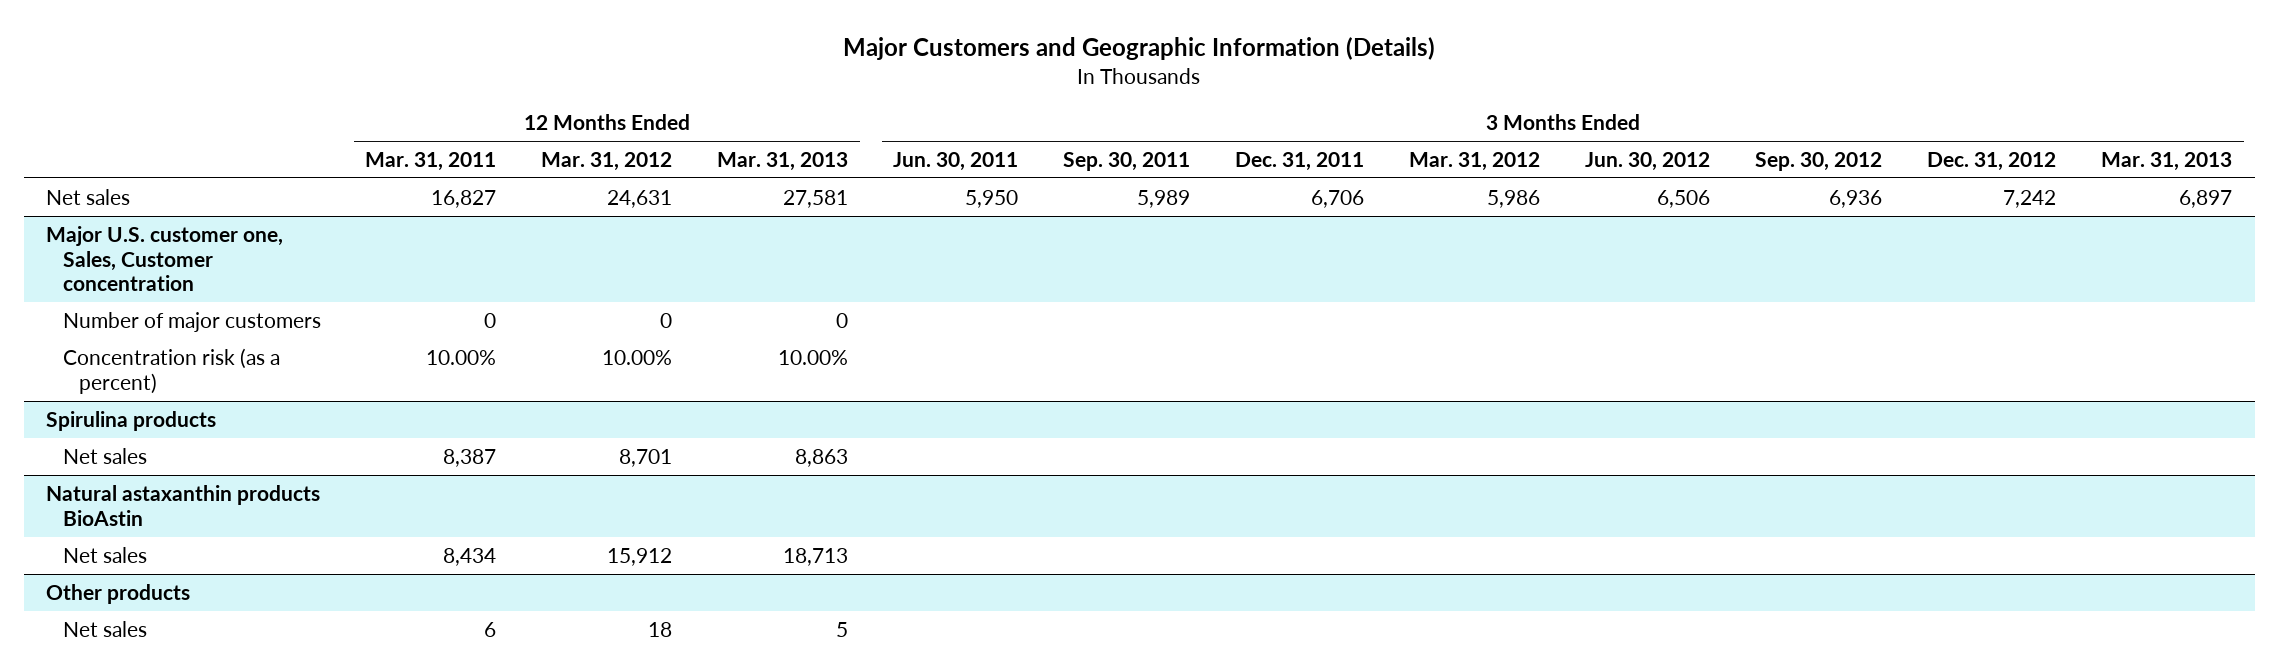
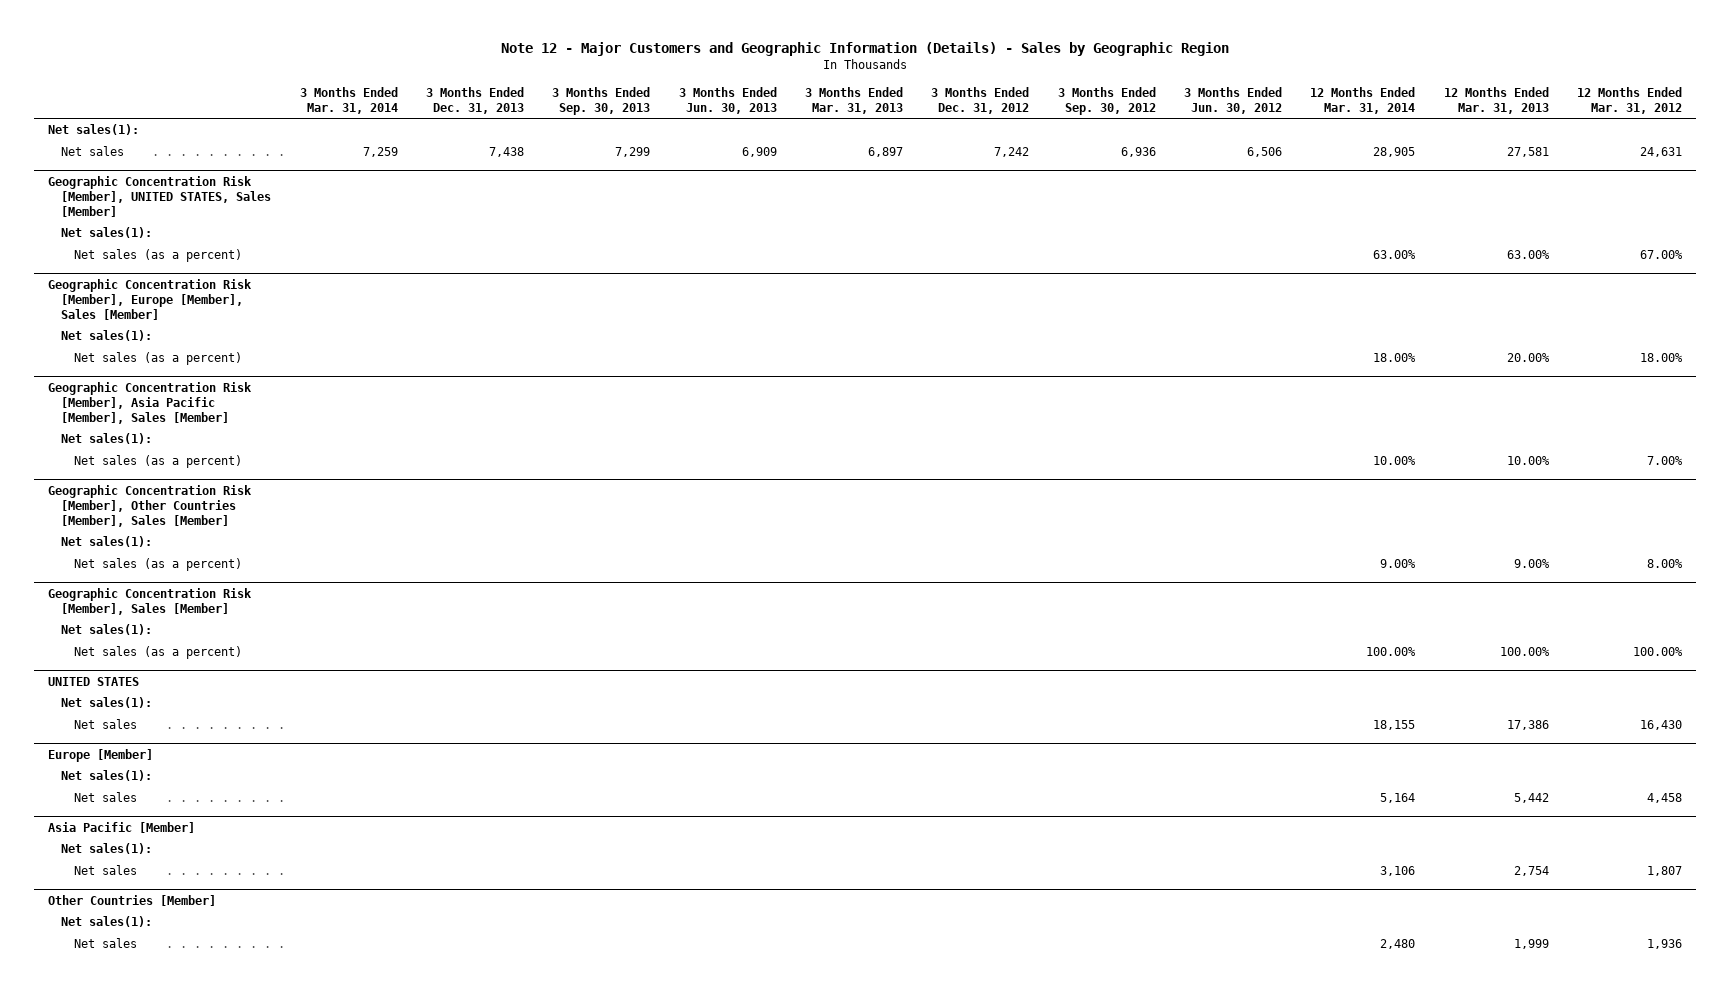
[843,36,1436,60] Major Customers and Geographic Information (Details) -> [501,42,1230,57] Note 12 - Major Customers and Geographic Information (Details) - Sales by Geographic Region
[365,151,497,171] Mar. 31, 2011 -> none
[893,151,1019,171] Jun. 30, 2011 -> none
[1063,151,1191,171] Sep. 30, 2011 -> none
[1235,151,1365,171] Dec. 31, 2011 -> none
[1409,151,1541,171] Mar. 31, 2012 -> none
none -> [299,86,398,114] 3 Months Ended Mar. 31, 2014
none -> [425,86,524,114] 3 Months Ended Dec. 31, 2013
none -> [552,86,651,115] 3 Months Ended Sep. 30, 2013
none -> [678,86,777,114] 3 Months Ended Jun. 30, 2013
none -> [1310,86,1416,114] 12 Months Ended Mar. 31, 2014
none -> [48,124,140,136] Net sales(1):
[46,225,284,292] Major U.S. customer one, Sales, Customer concentration -> none
[62,311,321,332] Number of major customers -> none
[46,410,217,431] Spirulina products -> none
[46,484,321,526] Natural astaxanthin products BioAstin -> none
[46,583,191,604] Other products -> none
none -> [48,175,272,217] Geographic Concentration Risk [Member], UNITED STATES, Sales [Member]
none -> [61,227,153,239] Net sales(1):
[62,347,280,394] Concentration risk (as a percent) -> [74,249,243,263] Net sales (as a percent)
[602,349,673,365] 10.00% -> [1640,250,1684,260] 67.00%
[778,349,849,365] 10.00% -> [1506,250,1550,260] 63.00%
none -> [48,278,253,320] Geographic Concentration Risk [Member], Europe [Member], Sales [Member]
none -> [61,330,153,342] Net sales(1):
none -> [74,352,243,366] Net sales (as a percent)
none -> [48,381,253,424] Geographic Concentration Risk [Member], Asia Pacific [Member], Sales [Member]
none -> [61,433,153,445] Net sales(1):
none -> [74,455,243,469] Net sales (as a percent)
none -> [48,484,253,527] Geographic Concentration Risk [Member], Other Countries [Member], Sales [Member]
none -> [61,536,153,548] Net sales(1):
none -> [74,558,243,572] Net sales (as a percent)
none -> [48,587,253,615] Geographic Concentration Risk [Member], Sales [Member]
none -> [61,624,153,636] Net sales(1):
none -> [74,646,243,660] Net sales (as a percent)
none -> [48,676,140,686] UNITED STATES
none -> [61,697,153,709] Net sales(1):
[619,448,673,467] 8,701 -> [1640,720,1683,731] 16,430
[795,448,849,467] 8,863 -> [1506,720,1549,731] 17,386
none -> [48,748,154,762] Europe [Member]
none -> [61,770,153,782] Net sales(1):
[607,547,673,566] 15,912 -> [1647,793,1683,804] 4,458
[783,547,849,566] 18,713 -> [1513,793,1549,804] 5,442
none -> [48,821,196,833] Asia Pacific [Member]
none -> [61,843,153,855] Net sales(1):
[648,621,673,637] 18 -> [1647,866,1683,877] 1,807
[836,621,849,637] 5 -> [1513,866,1549,877] 2,754
none -> [48,894,217,906] Other Countries [Member]
none -> [61,916,153,928] Net sales(1):
none -> [74,938,138,949] Net sales

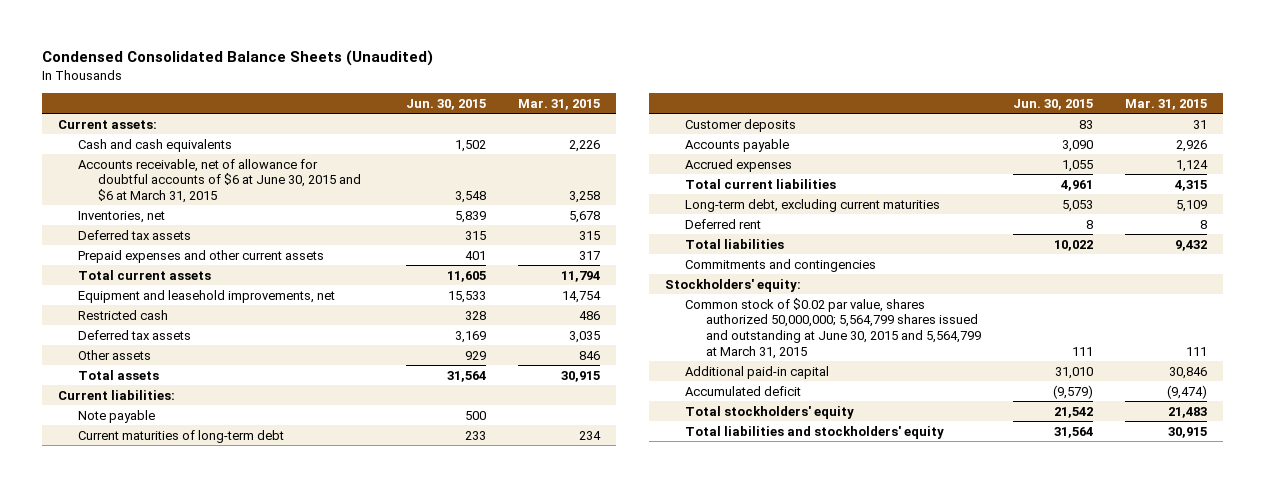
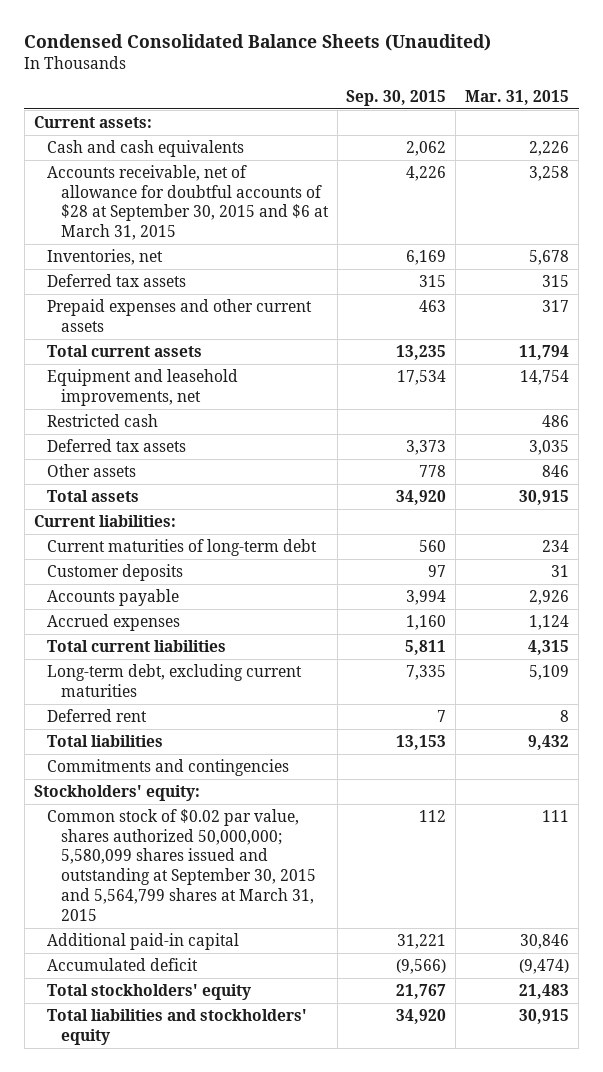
[405,98,486,110] Jun. 30, 2015 -> none
none -> [346,89,447,106] Sep. 30, 2015
[78,158,362,203] Accounts receivable, net of allowance for doubtful accounts of $6 at June 30, 2015 and $6 at March 31, 2015 -> [47,164,329,241] Accounts receivable, net of allowance for doubtful accounts of $28 at September 30, 2015 and $6 at March 31, 2015
[78,409,156,423] Note payable -> none
[685,297,981,359] Common stock of $0.02 par value, shares authorized 50,000,000; 5,564,799 shares issued and outstanding at June 30, 2015 and 5,564,799 at March 31, 2015 -> [47,808,316,921] Common stock of $0.02 par value, shares authorized 50,000,000; 5,580,099 shares issued and outstanding at September 30, 2015 and 5,564,799 shares at March 31, 2015

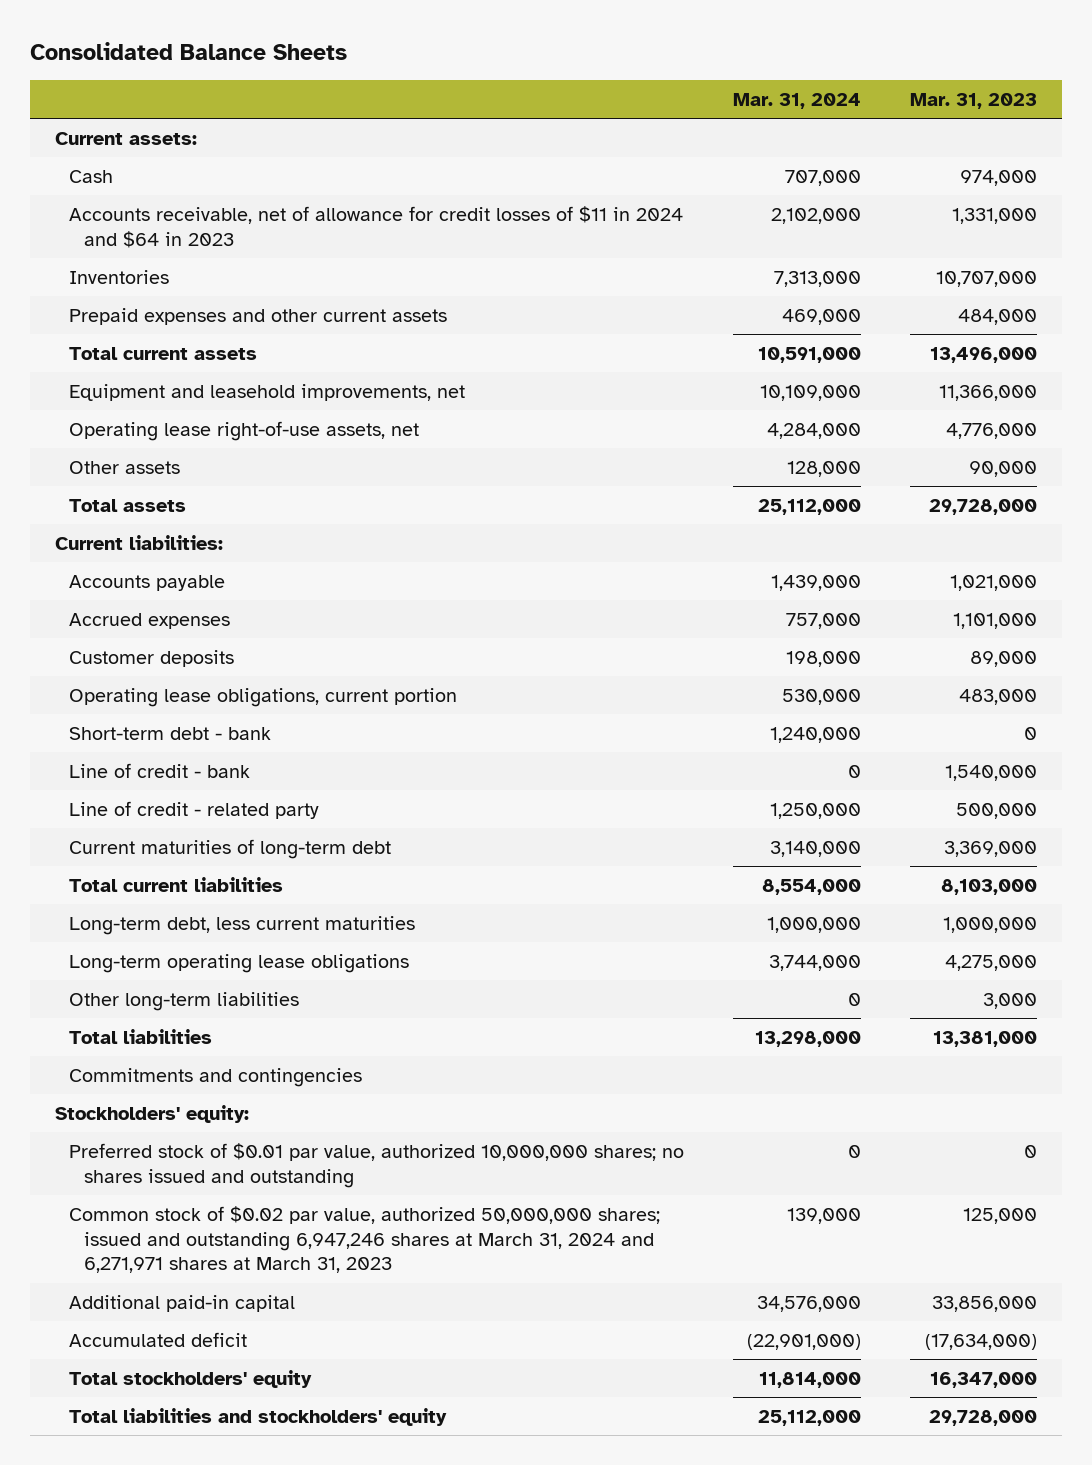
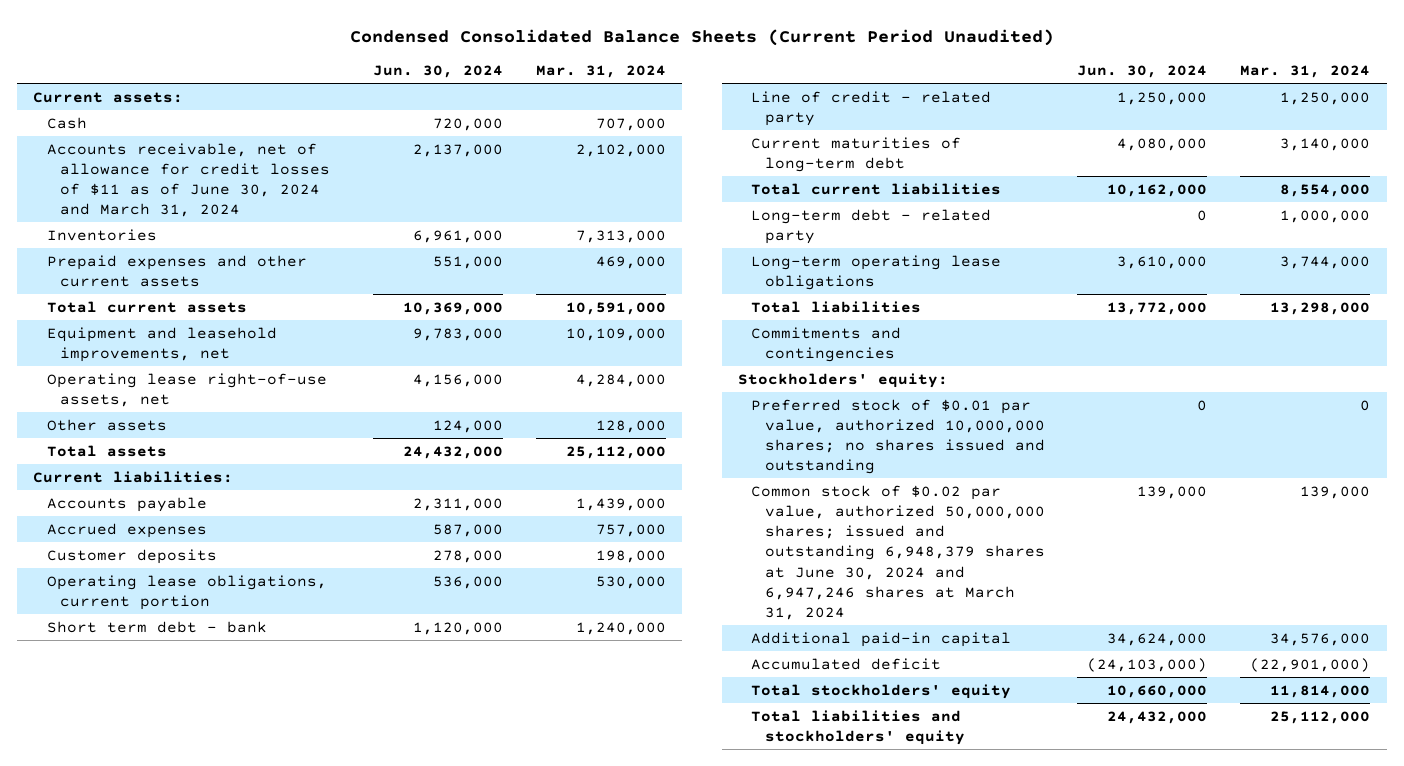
[30,42,348,61] Consolidated Balance Sheets -> [349,28,1054,46] Condensed Consolidated Balance Sheets (Current Period Unaudited)
[910,92,1038,109] Mar. 31, 2023 -> none
none -> [372,65,503,79] Jun. 30, 2024
[69,205,684,248] Accounts receivable, net of allowance for credit losses of $11 in 2024 and $64 in 2023 -> [46,142,331,218] Accounts receivable, net of allowance for credit losses of $11 as of June 30, 2024 and March 31, 2024
[69,762,251,778] Line of credit - bank -> none
[69,726,272,740] Short-term debt - bank -> [46,620,267,633] Short term debt - bank
[69,915,416,935] Long-term debt, less current maturities -> [751,208,992,244] Long-term debt - related party
[69,991,300,1011] Other long-term liabilities -> none
[69,1205,661,1274] Common stock of $0.02 par value, authorized 50,000,000 shares; issued and outstanding 6,947,246 shares at March 31, 2024 and 6,271,971 shares at March 31, 2023 -> [751,484,1045,621] Common stock of $0.02 par value, authorized 50,000,000 shares; issued and outstanding 6,948,379 shares at June 30, 2024 and 6,947,246 shares at March 31, 2024

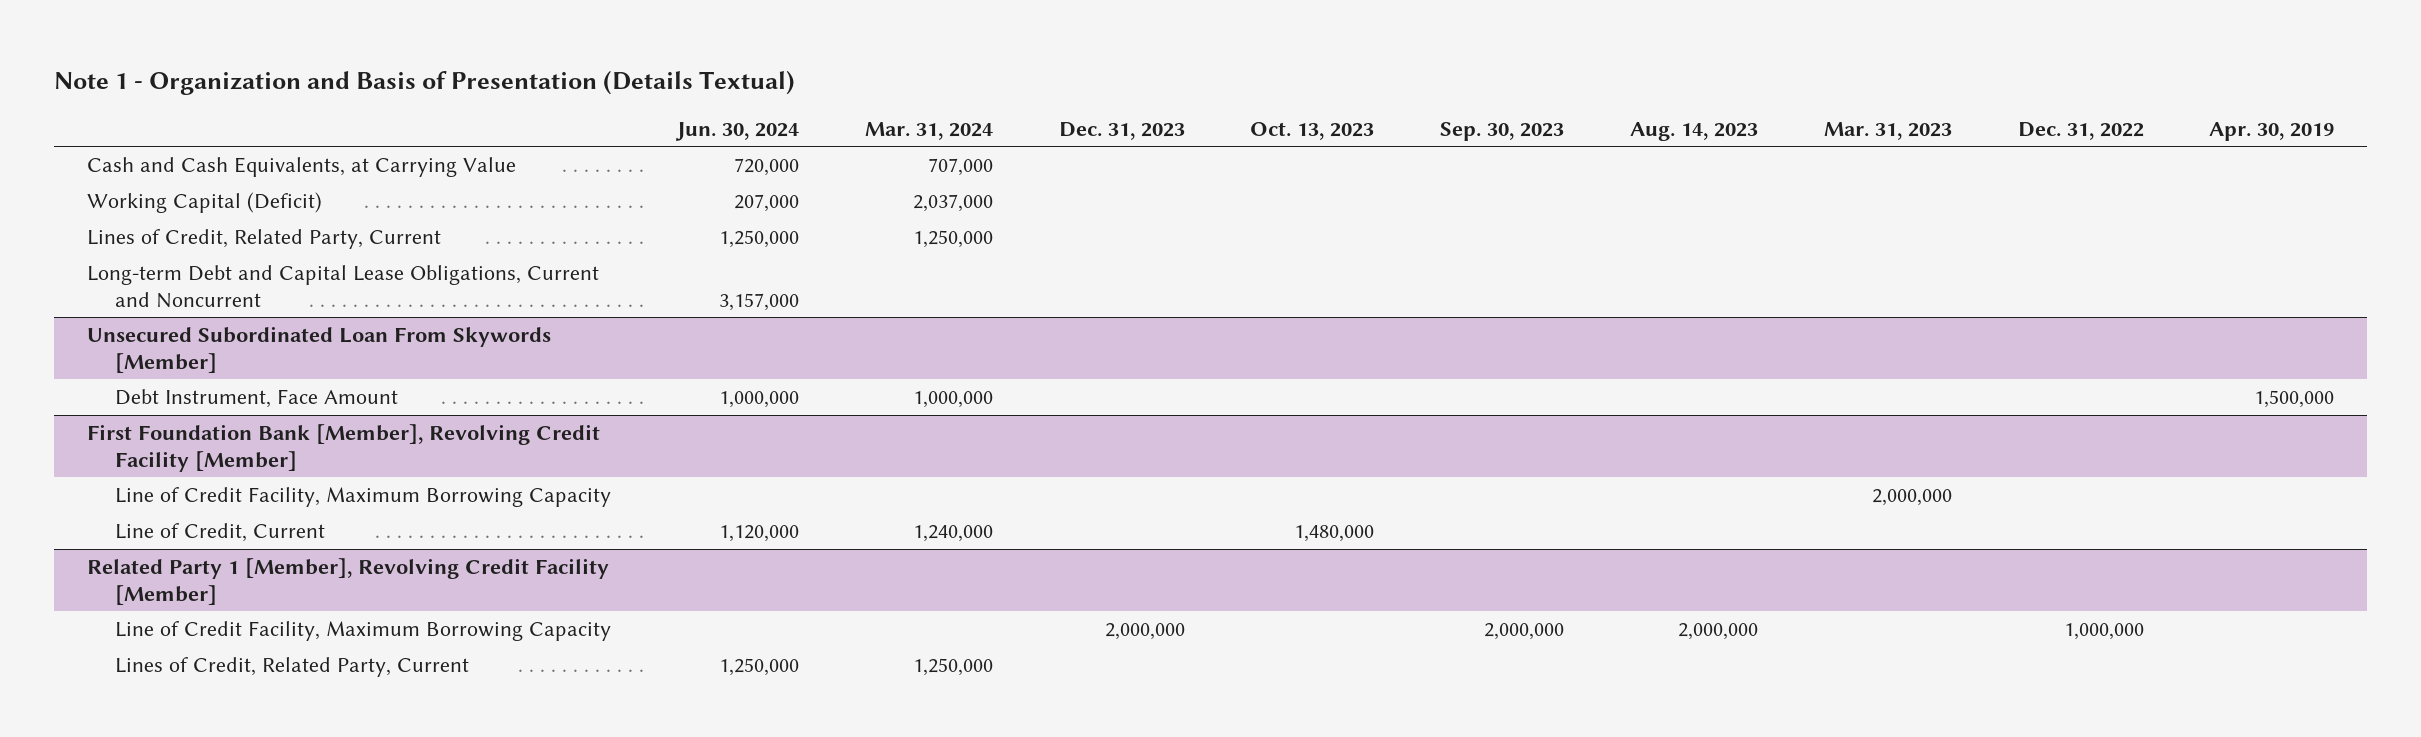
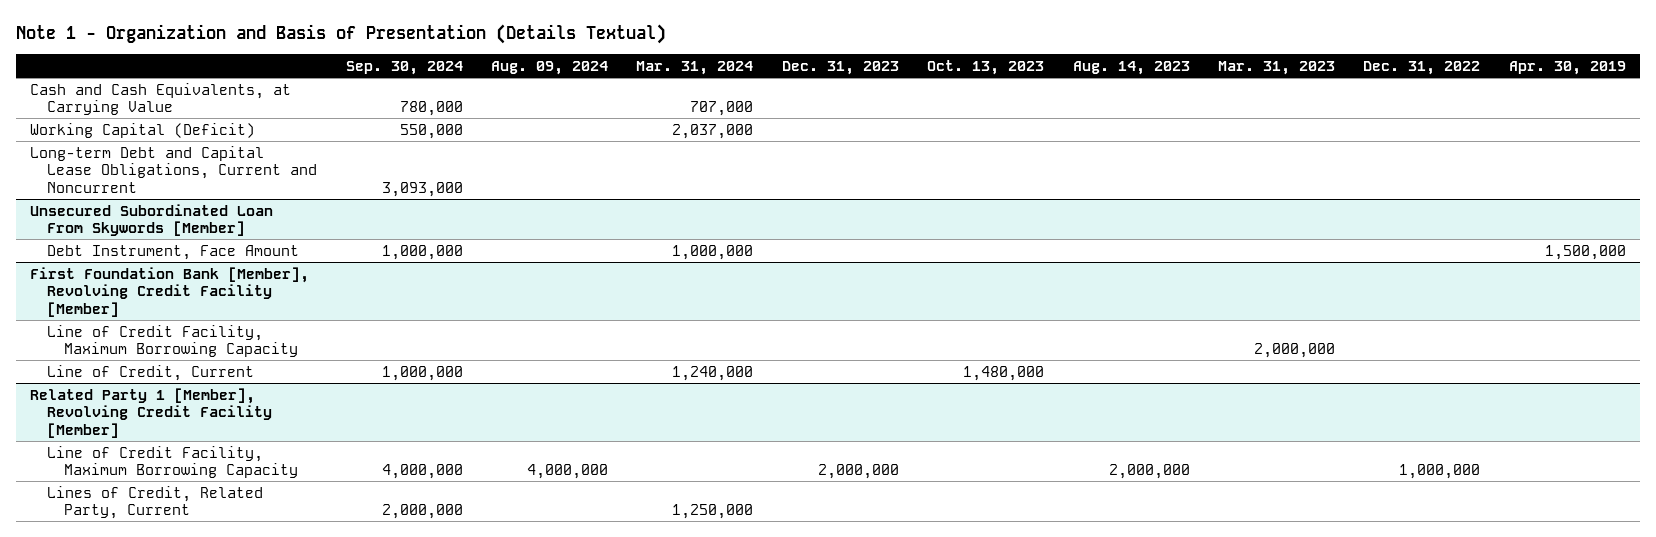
[675,121,800,141] Jun. 30, 2024 -> none
[1440,121,1565,141] Sep. 30, 2023 -> none
none -> [345,60,463,75] Sep. 30, 2024
none -> [490,60,608,75] Aug. 09, 2024
[86,229,441,250] Lines of Credit, Related Party, Current -> none

